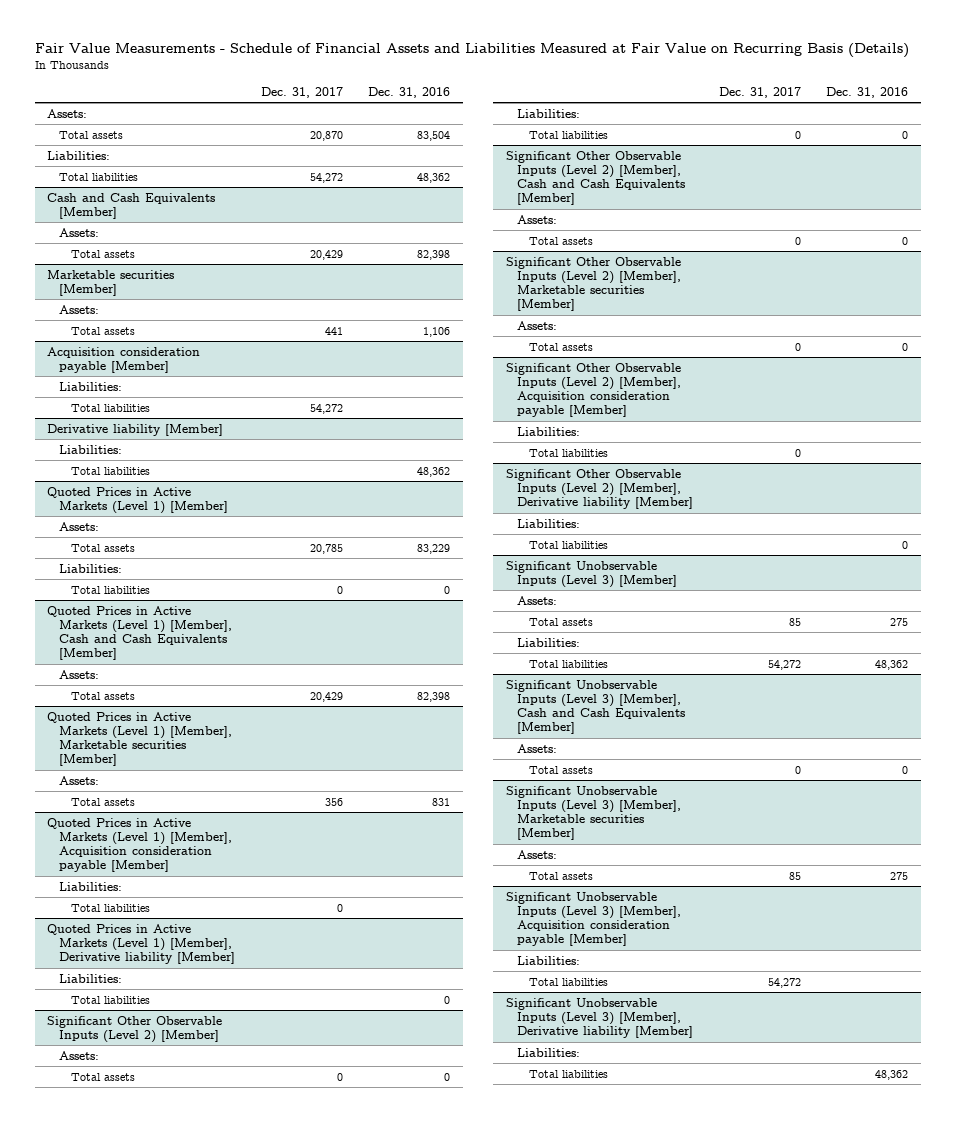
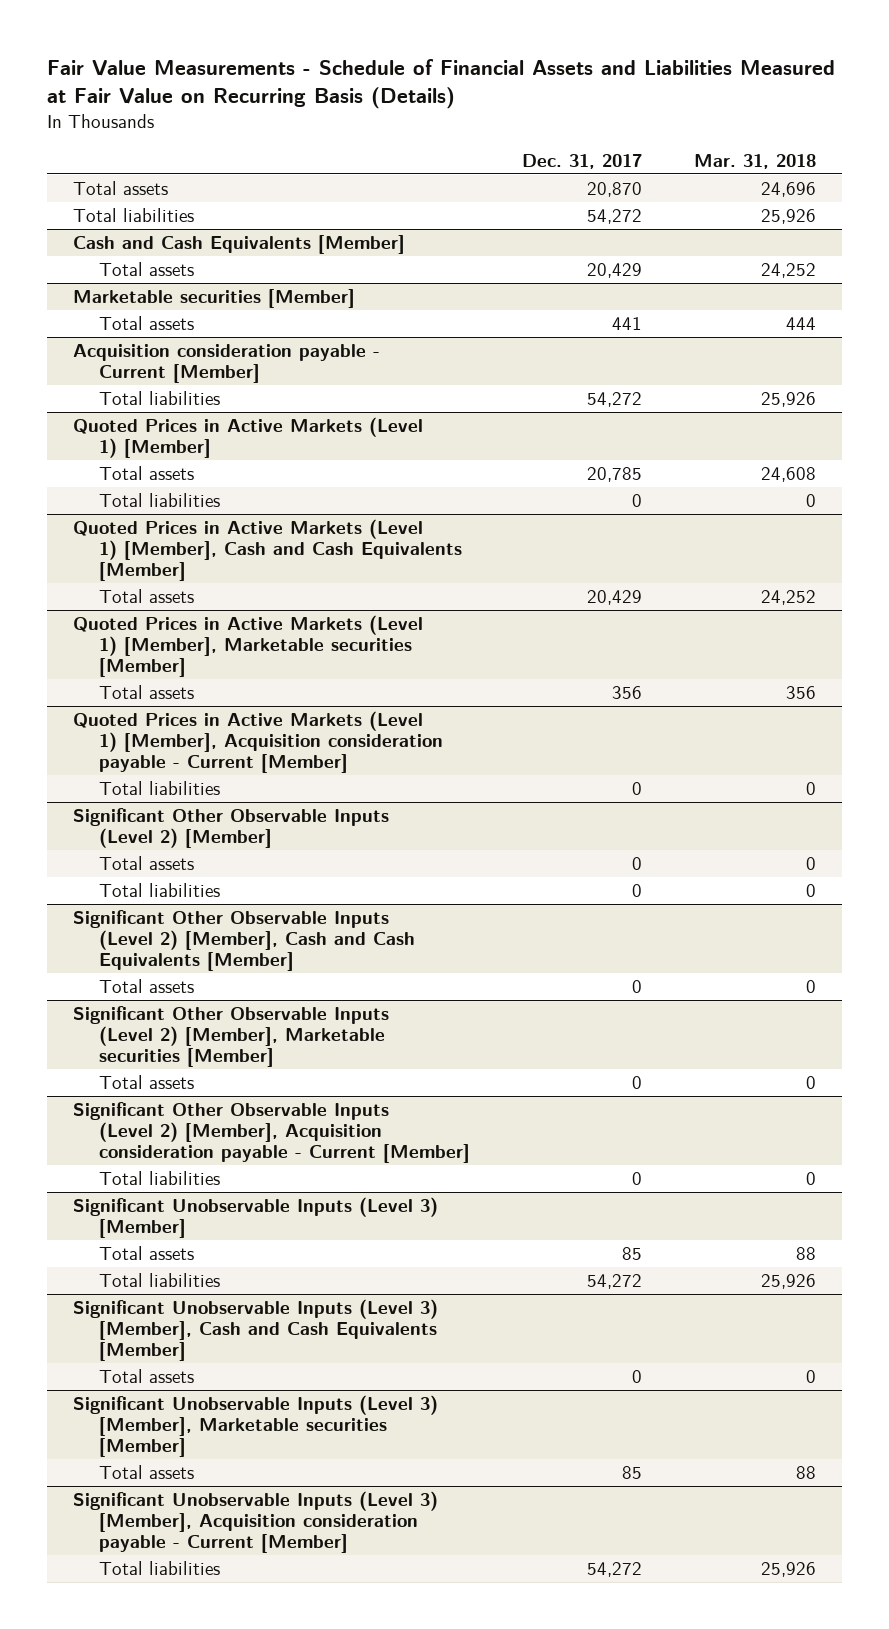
[368,86,451,98] Dec. 31, 2016 -> none
none -> [694,153,817,169] Mar. 31, 2018
[47,108,88,118] Assets: -> none
[47,150,111,160] Liabilities: -> none
[59,227,100,237] Assets: -> none
[59,304,100,314] Assets: -> none
[59,381,123,391] Liabilities: -> none
[47,346,201,373] Acquisition consideration payable [Member] -> [72,344,380,384] Acquisition consideration payable - Current [Member]
[47,423,224,436] Derivative liability [Member] -> none
[59,444,123,454] Liabilities: -> none
[71,466,151,475] Total liabilities -> none
[59,521,100,531] Assets: -> none
[59,563,123,573] Liabilities: -> none
[59,669,100,679] Assets: -> none
[59,775,100,785] Assets: -> none
[59,881,123,891] Liabilities: -> none
[47,817,233,873] Quoted Prices in Active Markets (Level 1) [Member], Acquisition consideration payable [Member] -> [72,711,443,774] Quoted Prices in Active Markets (Level 1) [Member], Acquisition consideration payable - Current [Member]
[47,923,236,965] Quoted Prices in Active Markets (Level 1) [Member], Derivative liability [Member] -> none
[59,973,123,983] Liabilities: -> none
[71,995,151,1004] Total liabilities -> none
[59,1050,100,1060] Assets: -> none
[517,108,581,118] Liabilities: -> none
[517,214,558,224] Assets: -> none
[517,320,558,330] Assets: -> none
[517,426,581,436] Liabilities: -> none
[505,362,682,418] Significant Other Observable Inputs (Level 2) [Member], Acquisition consideration payable [Member] -> [72,1102,470,1164] Significant Other Observable Inputs (Level 2) [Member], Acquisition consideration payable - Current [Member]
[505,468,694,510] Significant Other Observable Inputs (Level 2) [Member], Derivative liability [Member] -> none
[517,518,581,528] Liabilities: -> none
[529,540,609,549] Total liabilities -> none
[517,595,558,605] Assets: -> none
[517,637,581,647] Liabilities: -> none
[517,743,558,753] Assets: -> none
[517,849,558,859] Assets: -> none
[517,955,581,965] Liabilities: -> none
[505,891,682,947] Significant Unobservable Inputs (Level 3) [Member], Acquisition consideration payable [Member] -> [72,1491,438,1554] Significant Unobservable Inputs (Level 3) [Member], Acquisition consideration payable - Current [Member]
[505,997,694,1039] Significant Unobservable Inputs (Level 3) [Member], Derivative liability [Member] -> none
[517,1047,581,1057] Liabilities: -> none
[529,1069,609,1078] Total liabilities -> none

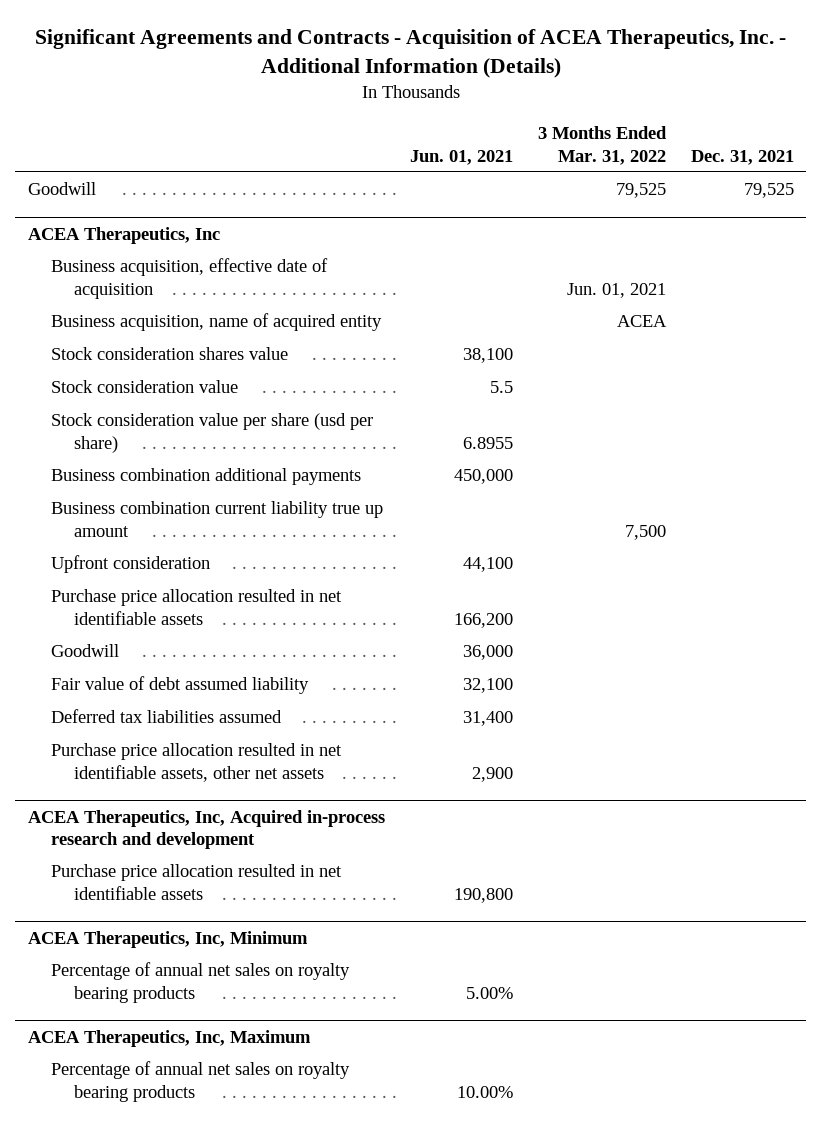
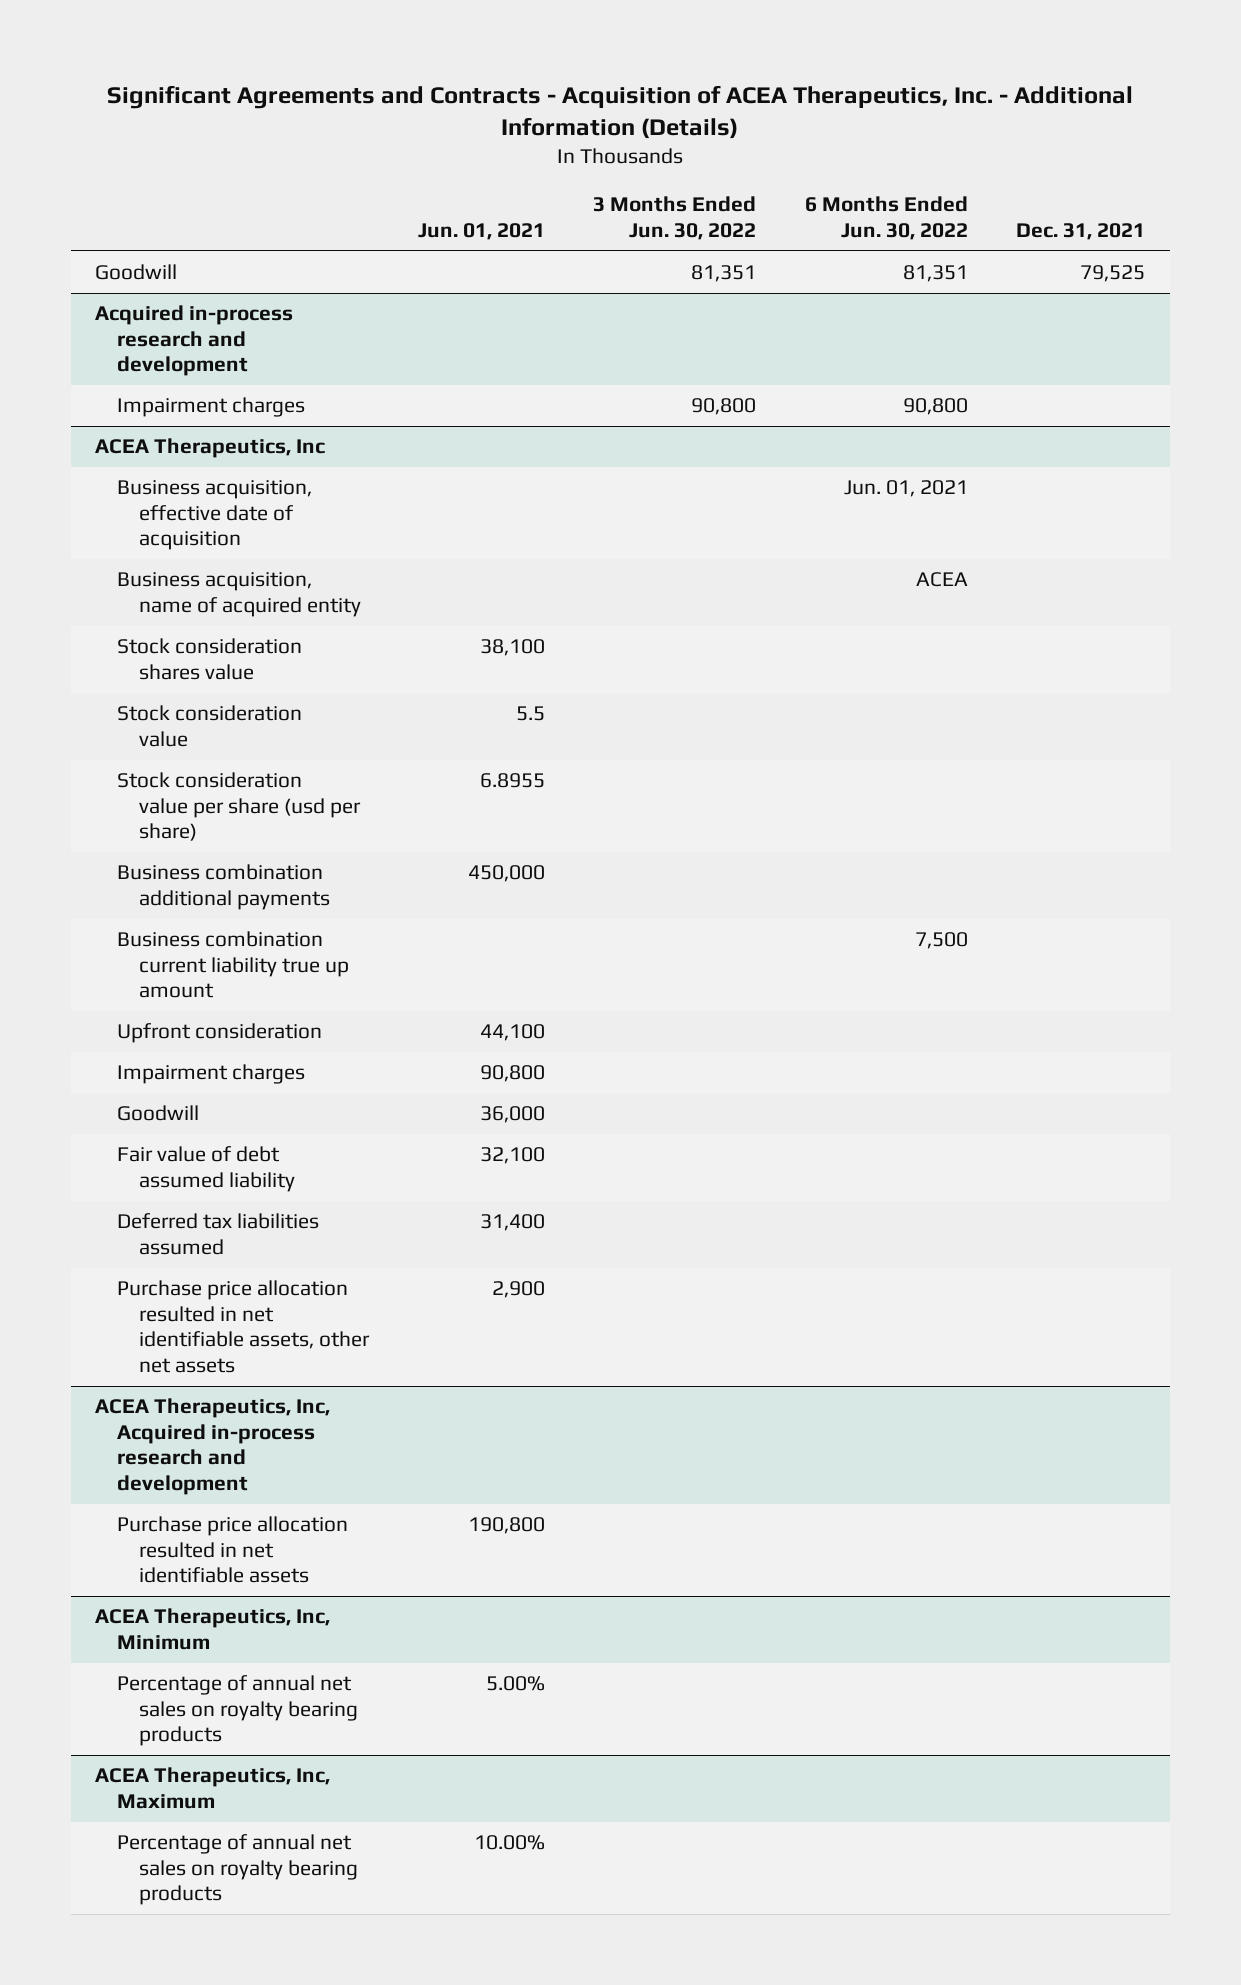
[537,126,667,165] 3 Months Ended Mar. 31, 2022 -> none
none -> [593,196,757,240] 3 Months Ended Jun. 30, 2022
none -> [804,196,968,240] 6 Months Ended Jun. 30, 2022
none -> [95,305,294,377] Acquired in-process research and development
none -> [117,397,306,418] Impairment charges
[51,589,343,625] Purchase price allocation resulted in net identifiable assets -> none
none -> [117,1064,306,1085] Impairment charges

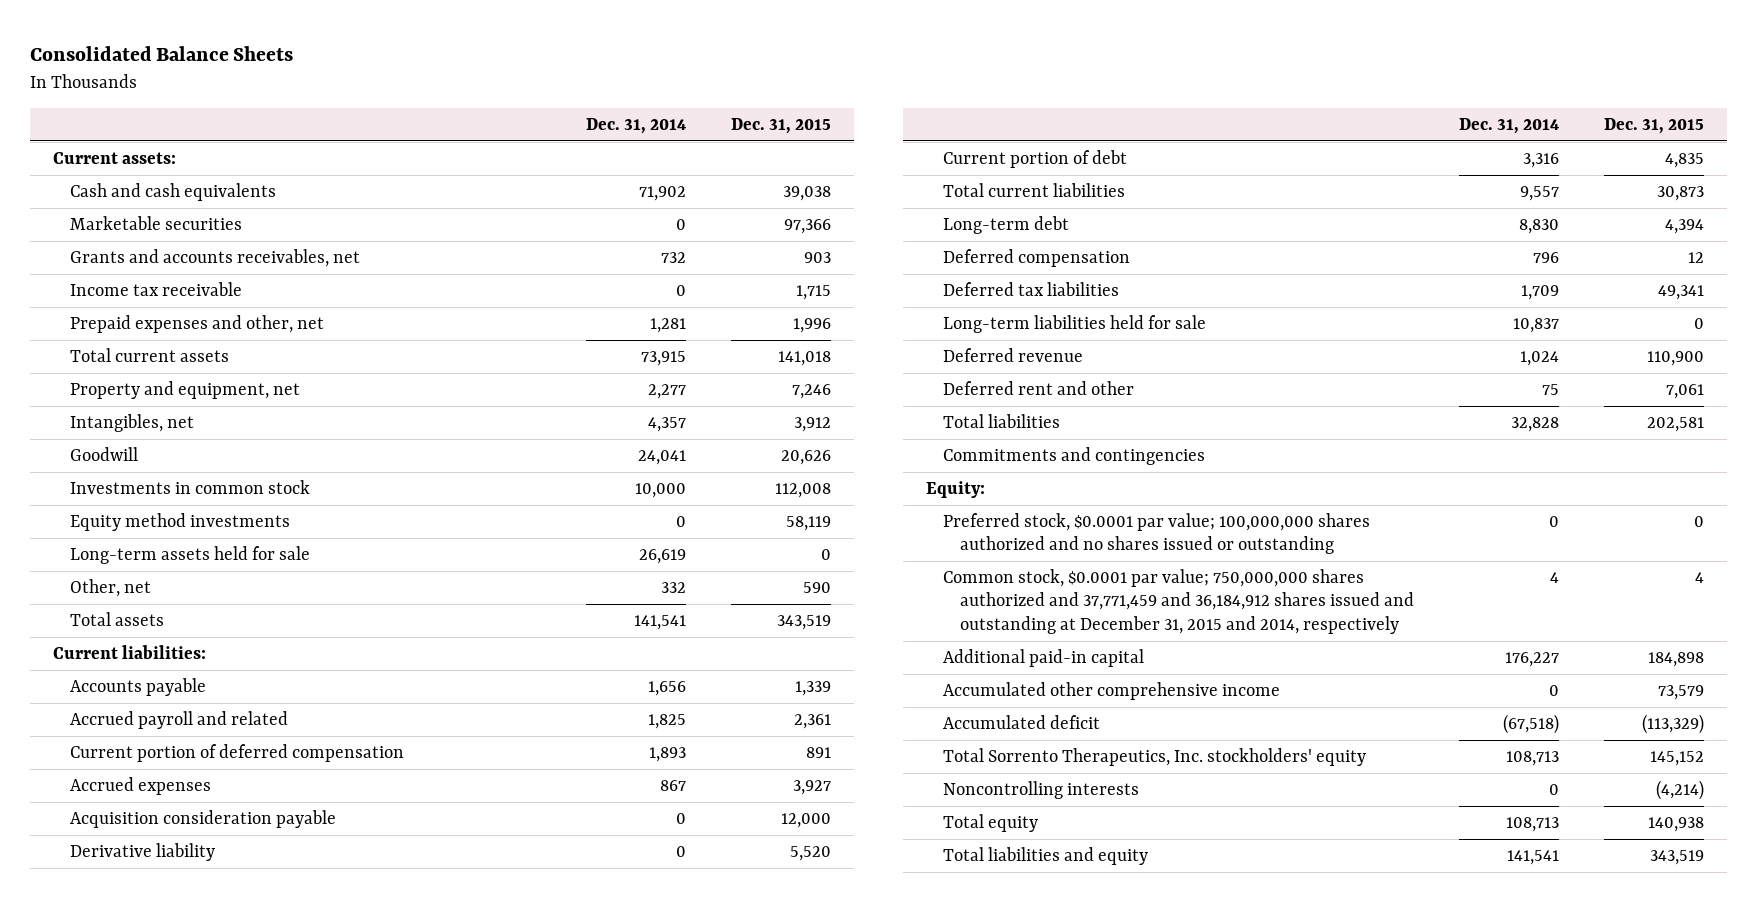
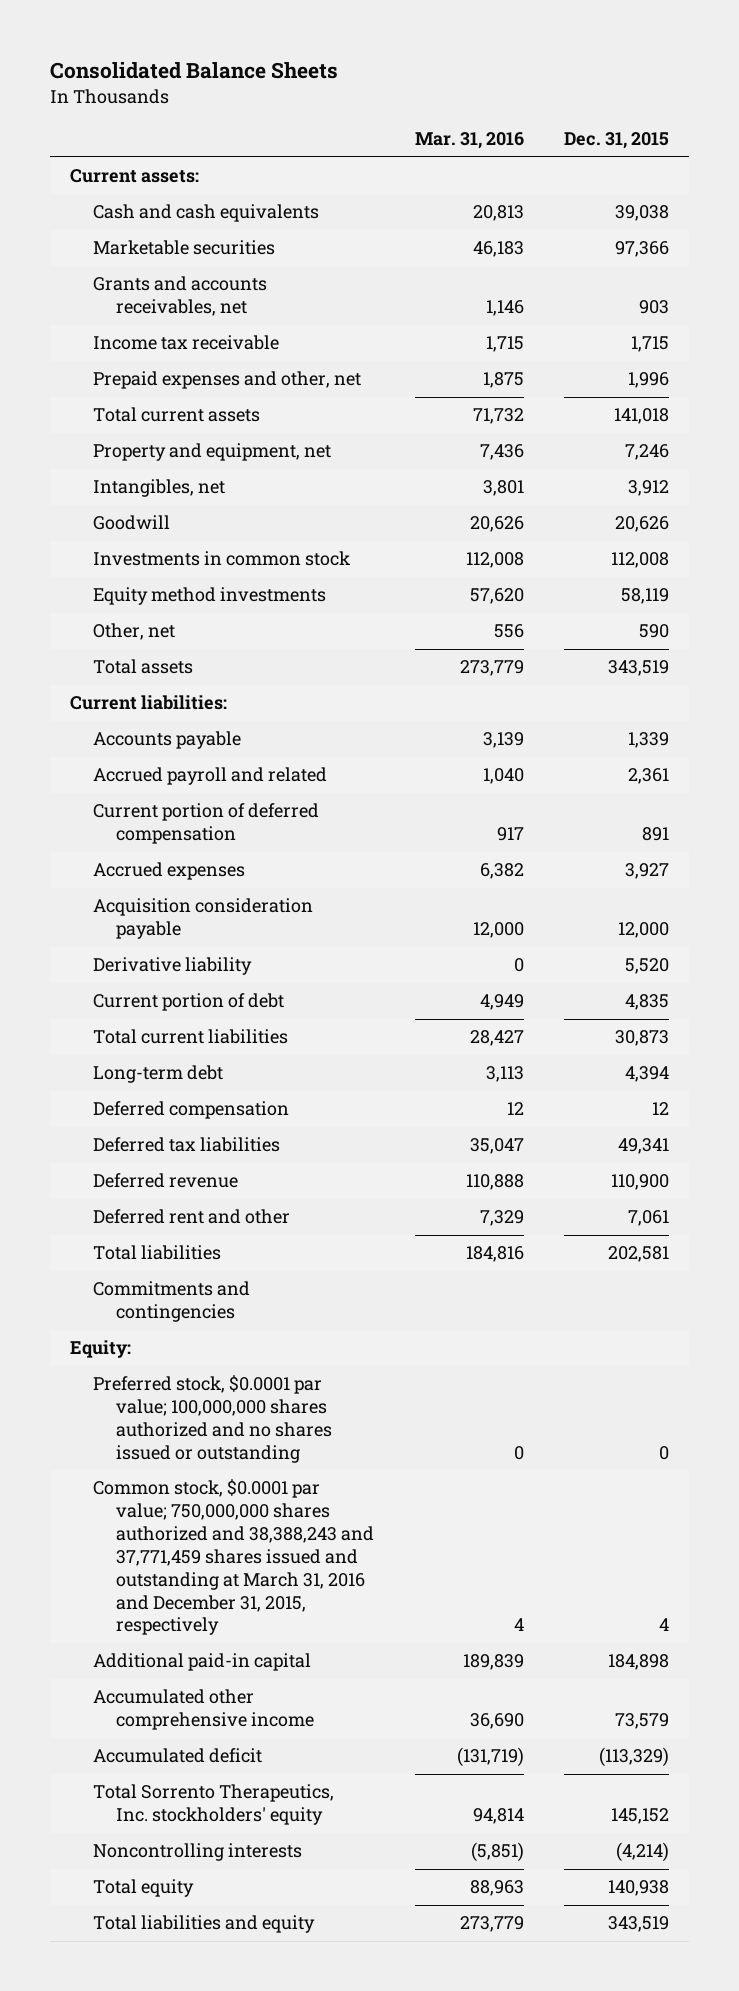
[586,117,687,134] Dec. 31, 2014 -> none
none -> [414,132,524,150] Mar. 31, 2016
[69,546,310,565] Long-term assets held for sale -> none
[942,315,1206,334] Long-term liabilities held for sale -> none
[942,569,1415,634] Common stock, $0.0001 par value; 750,000,000 shares authorized and 37,771,459 and 36,184,912 shares issued and outstanding at December 31, 2015 and 2014, respectively -> [93,1479,375,1636] Common stock, $0.0001 par value; 750,000,000 shares authorized and 38,388,243 and 37,771,459 shares issued and outstanding at March 31, 2016 and December 31, 2015, respectively

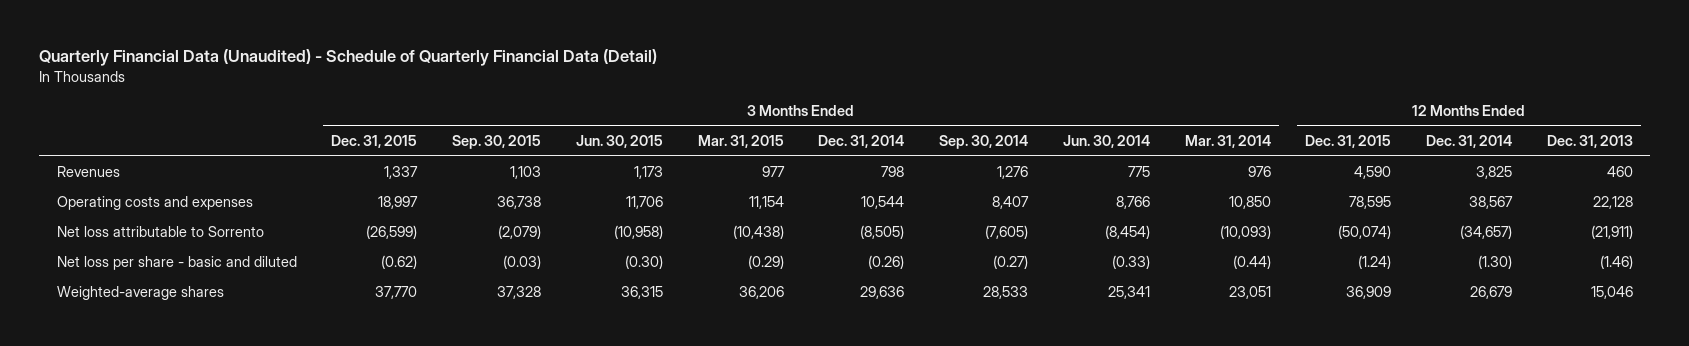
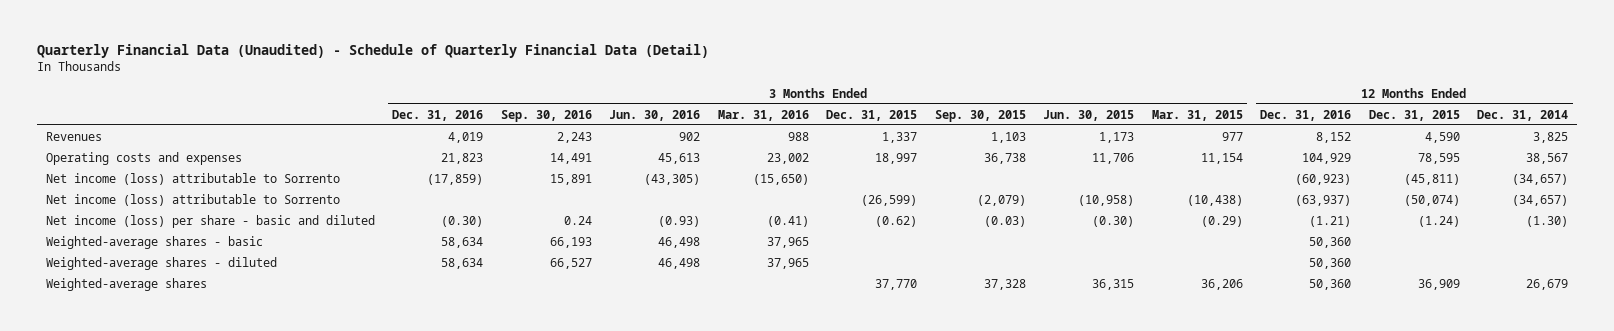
[818,135,905,149] Dec. 31, 2014 -> none
[939,135,1029,150] Sep. 30, 2014 -> none
[1062,135,1150,149] Jun. 30, 2014 -> none
[1184,135,1271,149] Mar. 31, 2014 -> none
[1546,135,1633,149] Dec. 31, 2013 -> none
none -> [392,109,484,121] Dec. 31, 2016
none -> [500,109,592,122] Sep. 30, 2016
none -> [609,109,701,121] Jun. 30, 2016
none -> [717,109,809,121] Mar. 31, 2016
none -> [1260,109,1352,121] Dec. 31, 2016
none -> [45,172,340,185] Net income (loss) attributable to Sorrento
[56,226,264,238] Net loss attributable to Sorrento -> [45,193,340,206] Net income (loss) attributable to Sorrento
[56,256,297,271] Net loss per share - basic and diluted -> [45,214,375,228] Net income (loss) per share - basic and diluted
none -> [45,235,263,249] Weighted-average shares - basic
none -> [45,256,277,270] Weighted-average shares - diluted

